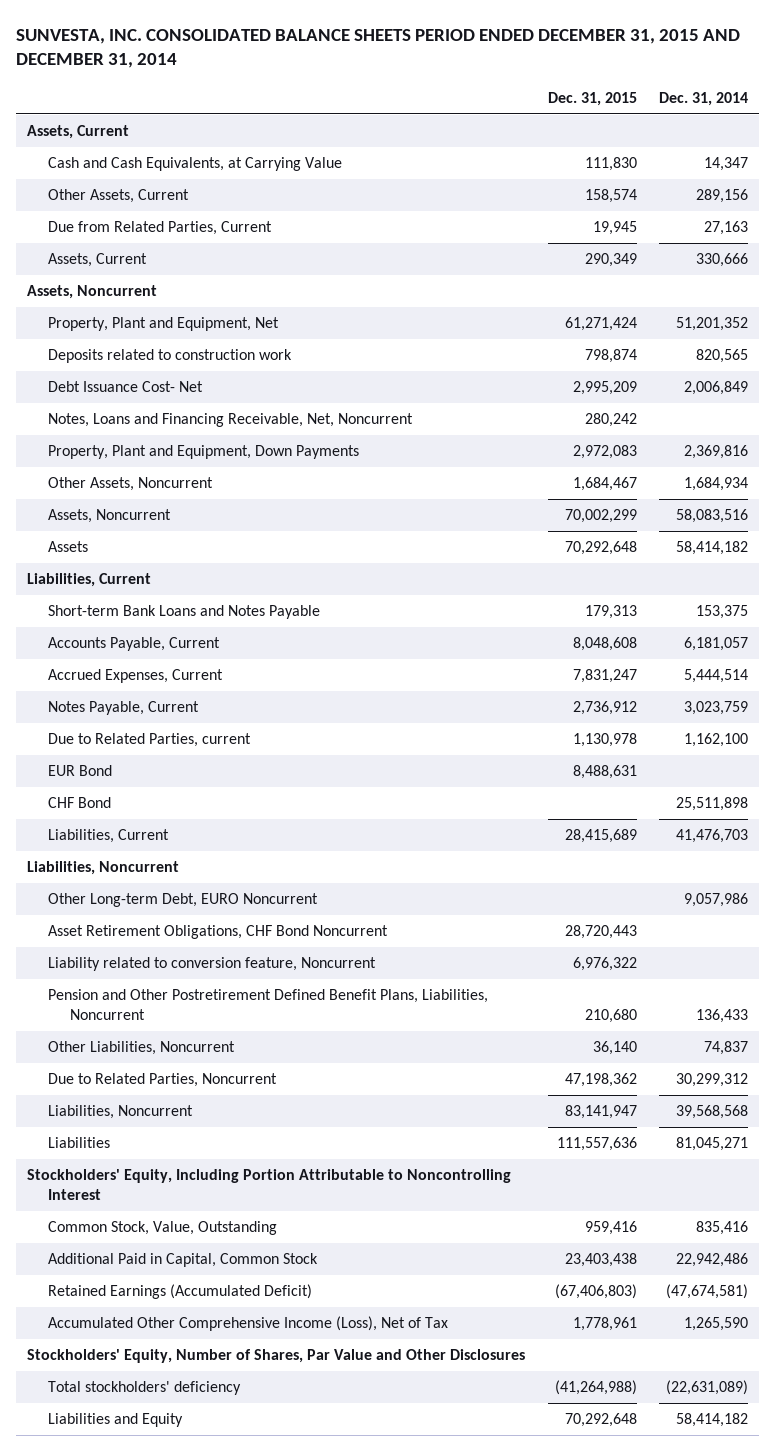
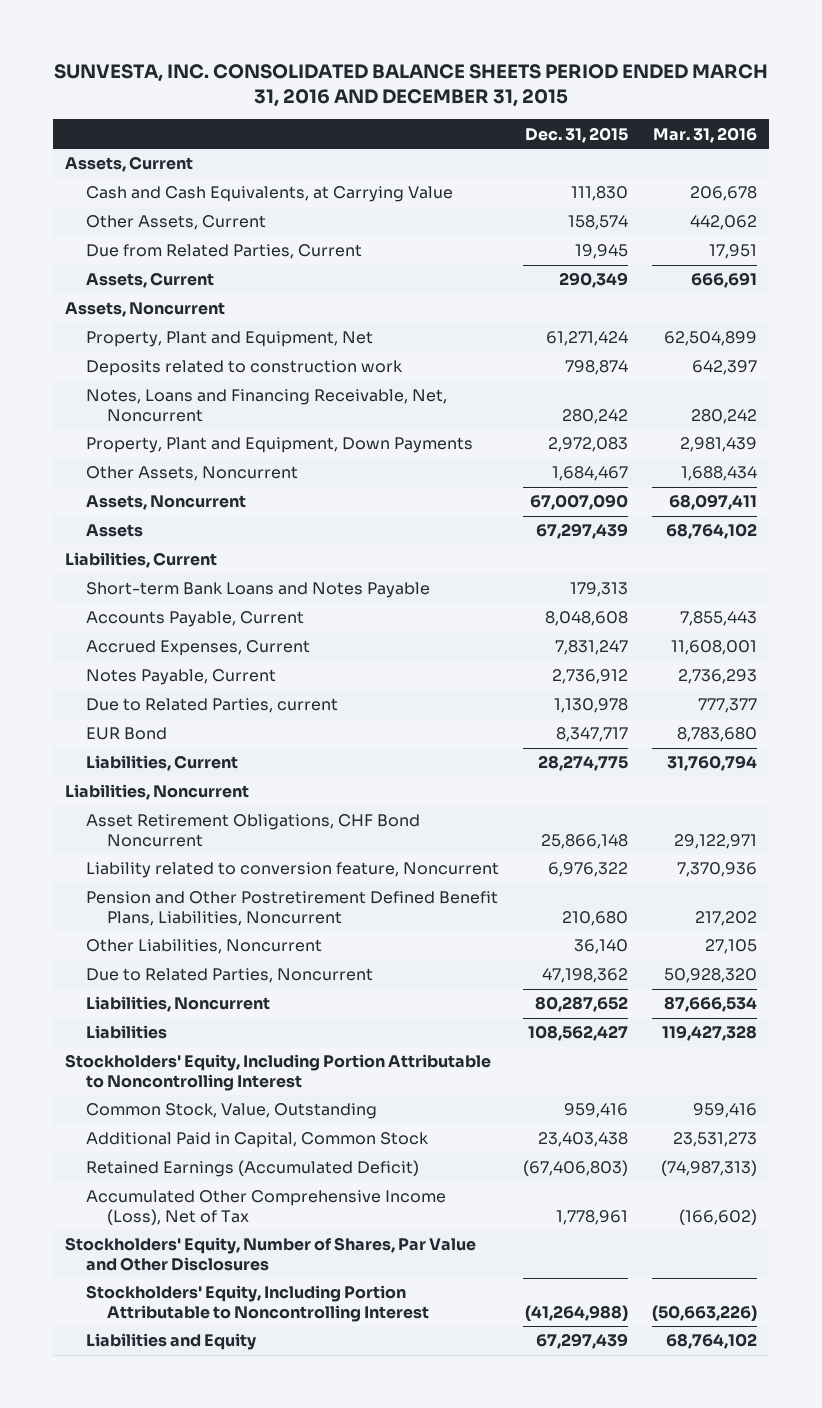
[16,28,741,69] SUNVESTA, INC. CONSOLIDATED BALANCE SHEETS PERIOD ENDED DECEMBER 31, 2015 AND DECEMBER 31, 2014 -> [54,64,769,108] SUNVESTA, INC. CONSOLIDATED BALANCE SHEETS PERIOD ENDED MARCH 31, 2016 AND DECEMBER 31, 2015
[658,91,748,106] Dec. 31, 2014 -> none
none -> [653,126,758,143] Mar. 31, 2016
[48,381,204,393] Debt Issuance Cost- Net -> none
[564,509,637,524] 70,002,299 -> [530,494,629,511] 67,007,090
[564,541,637,556] 70,292,648 -> [536,523,629,540] 67,297,439
[48,797,112,809] CHF Bond -> none
[572,765,637,780] 8,488,631 -> [556,727,629,743] 8,347,717
[564,829,637,844] 28,415,689 -> [538,755,629,772] 28,274,775
[48,893,319,908] Other Long-term Debt, EURO Noncurrent -> none
[564,925,637,940] 28,720,443 -> [541,833,629,849] 25,866,148
[564,1105,637,1120] 83,141,947 -> [535,996,629,1013] 80,287,652
[556,1137,637,1152] 111,557,636 -> [528,1025,629,1042] 108,562,427
[48,1381,242,1396] Total stockholders' deficiency -> [86,1285,430,1322] Stockholders' Equity, Including Portion Attributable to Noncontrolling Interest
[564,1413,637,1428] 70,292,648 -> [536,1333,629,1350] 67,297,439

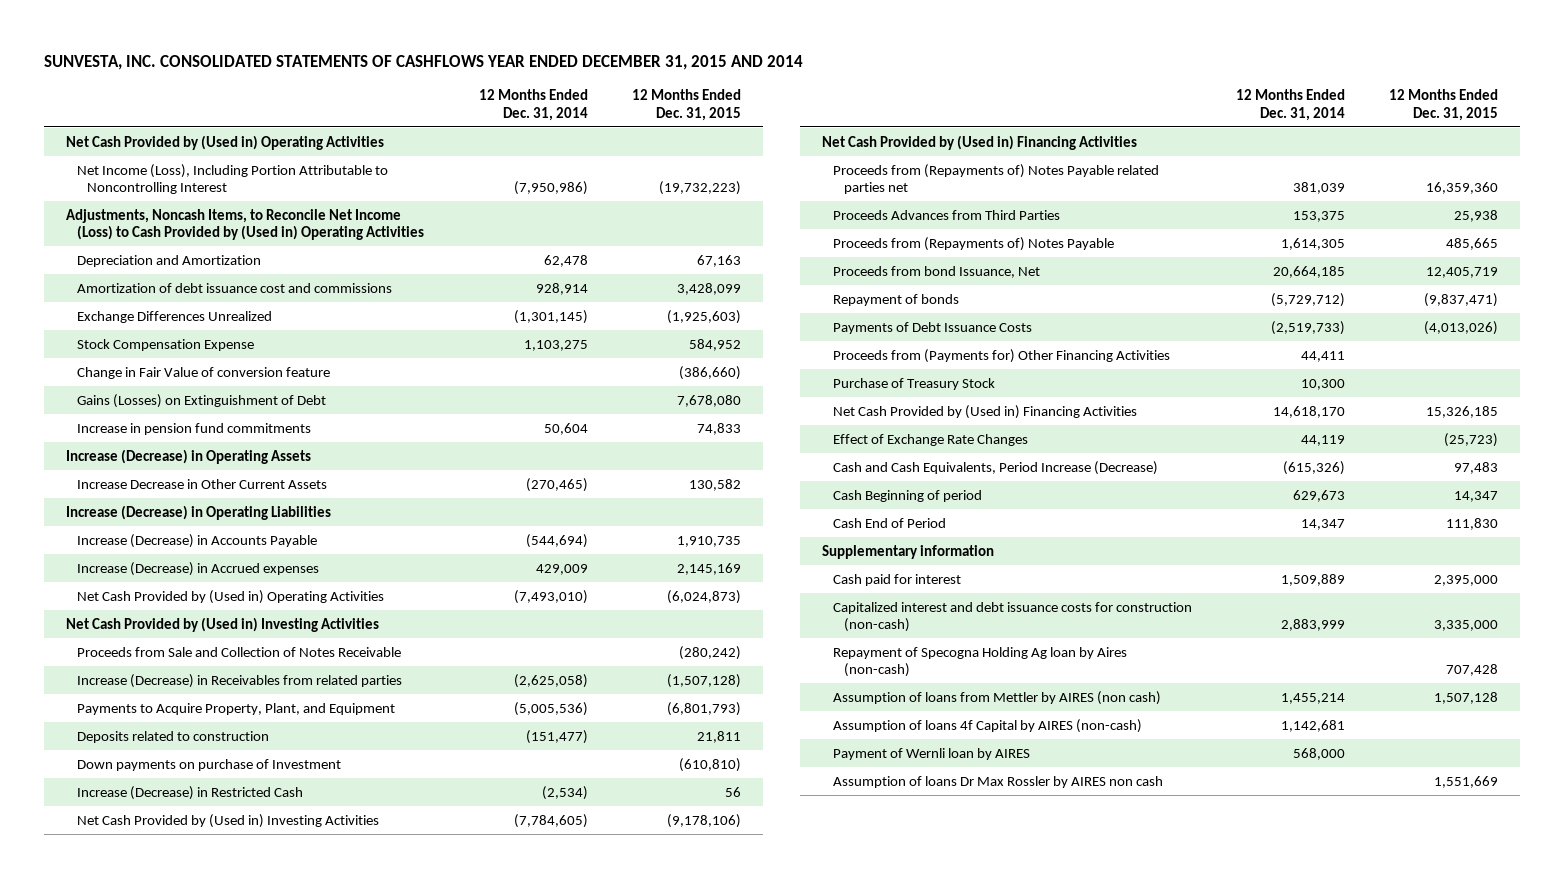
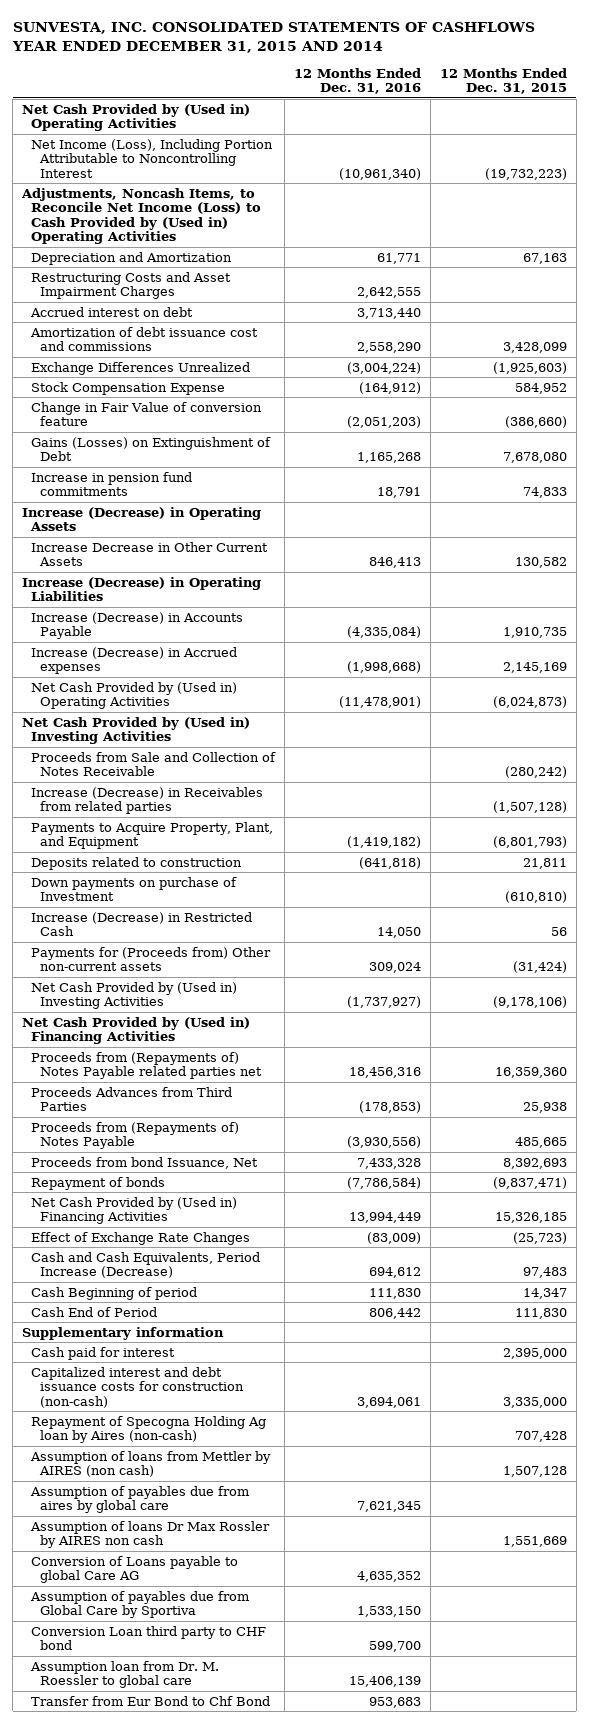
[479,89,589,121] 12 Months Ended Dec. 31, 2014 -> none
none -> [294,67,422,95] 12 Months Ended Dec. 31, 2016
none -> [31,271,232,300] Restructuring Costs and Asset Impairment Charges
none -> [30,306,194,317] Accrued interest on debt
none -> [31,946,272,972] Payments for (Proceeds from) Other non-current assets
[1426,266,1499,278] 12,405,719 -> [502,1157,567,1169] 8,392,693
[833,321,1033,334] Payments of Debt Issuance Costs -> none
[833,348,1171,363] Proceeds from (Payments for) Other Financing Activities -> none
[833,377,996,390] Purchase of Treasury Stock -> none
[833,718,1143,733] Assumption of loans 4f Capital by AIRES (non-cash) -> none
[833,747,1031,760] Payment of Wernli loan by AIRES -> [30,1485,250,1514] Assumption of payables due from aires by global care
none -> [31,1555,239,1584] Conversion of Loans payable to global Care AG
none -> [30,1590,250,1619] Assumption of payables due from Global Care by Sportiva
none -> [31,1625,267,1651] Conversion Loan third party to CHF bond
none -> [30,1660,220,1689] Assumption loan from Dr. M. Roessler to global care
none -> [31,1695,271,1706] Transfer from Eur Bond to Chf Bond

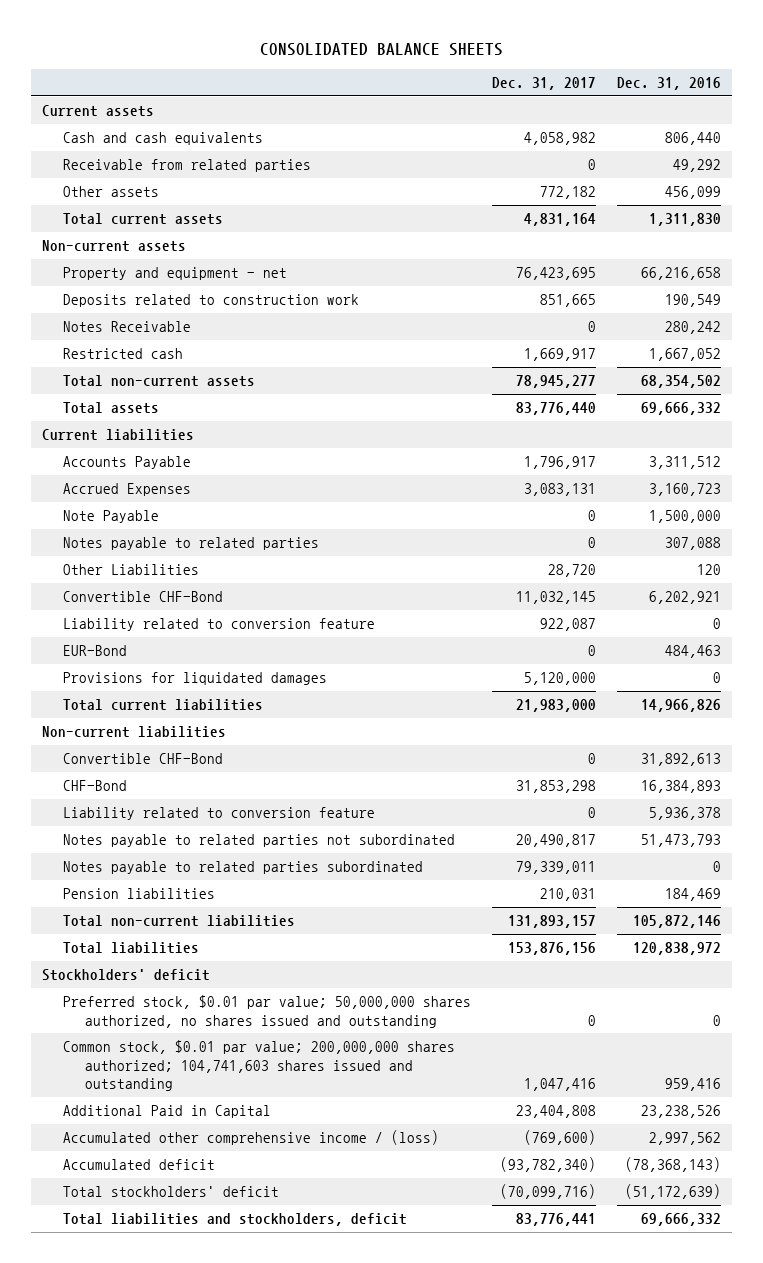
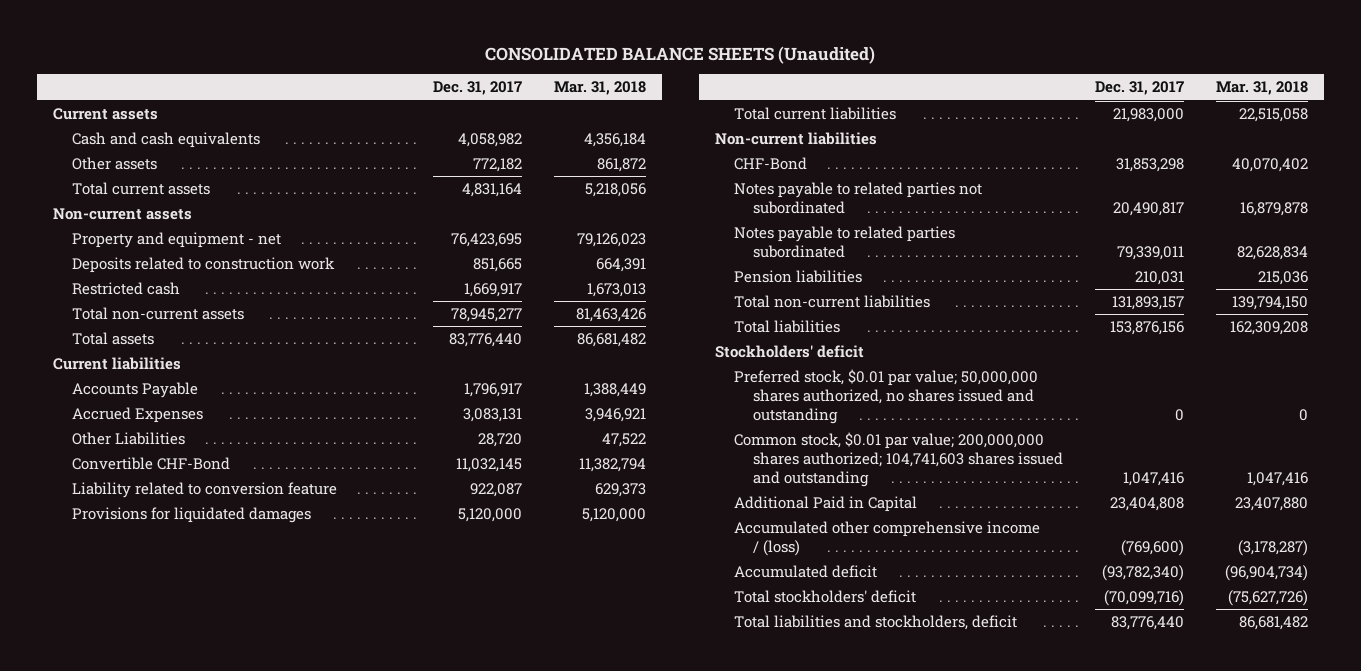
[259,43,503,57] CONSOLIDATED BALANCE SHEETS -> [485,45,876,64] CONSOLIDATED BALANCE SHEETS (Unaudited)
[617,77,722,91] Dec. 31, 2016 -> none
none -> [553,81,646,96] Mar. 31, 2018
[63,159,312,173] Receivable from related parties -> none
[63,321,192,333] Notes Receivable -> none
[63,510,160,524] Note Payable -> none
[63,537,320,551] Notes payable to related parties -> none
[63,645,128,657] EUR-Bond -> none
[63,753,224,765] Convertible CHF-Bond -> none
[63,807,376,821] Liability related to conversion feature -> none
[516,1213,597,1227] 83,776,441 -> [1110,616,1184,631] 83,776,440

